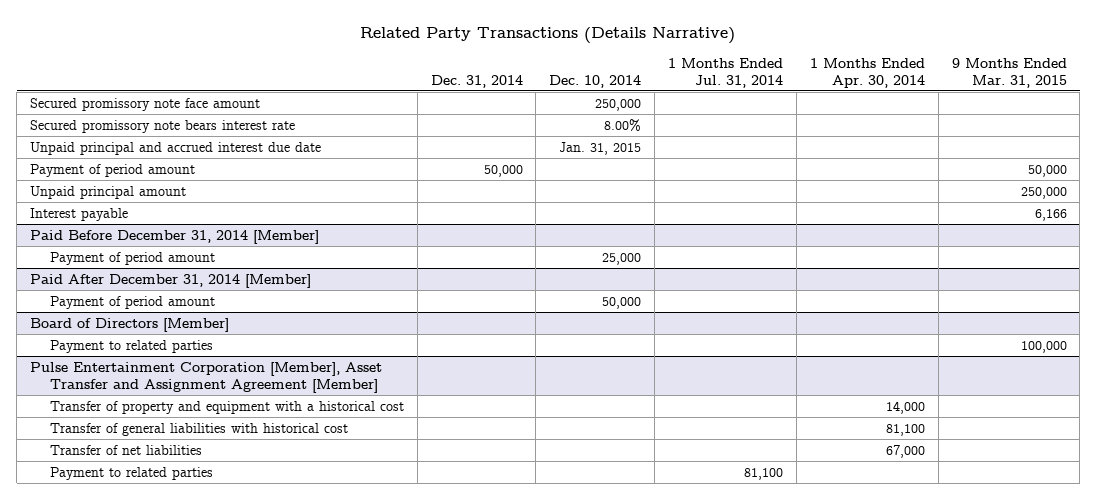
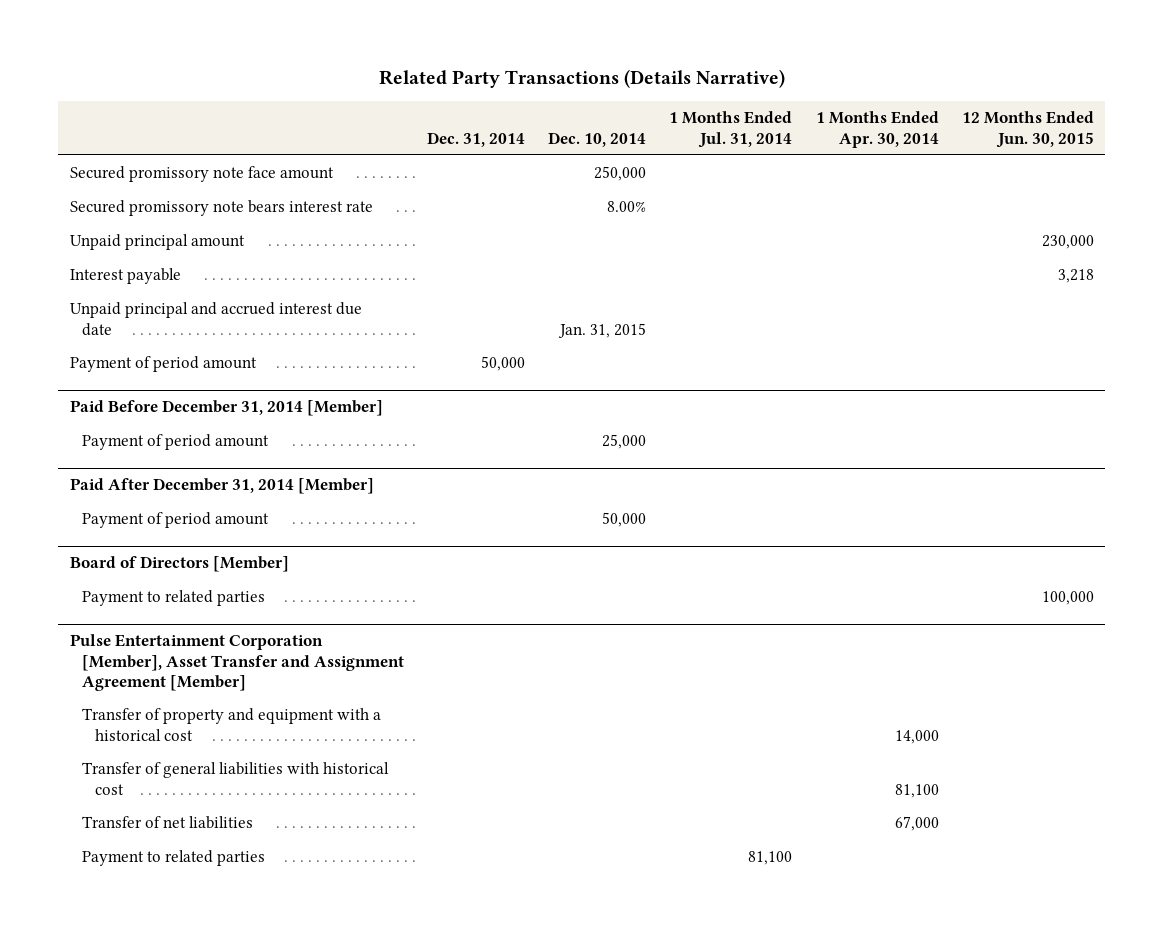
[951,57,1067,88] 9 Months Ended Mar. 31, 2015 -> none
none -> [961,111,1094,148] 12 Months Ended Jun. 30, 2015
[30,141,322,155] Unpaid principal and accrued interest due date -> [69,302,362,336] Unpaid principal and accrued interest due date
[30,163,196,177] Payment of period amount -> [69,356,257,373] Payment of period amount

